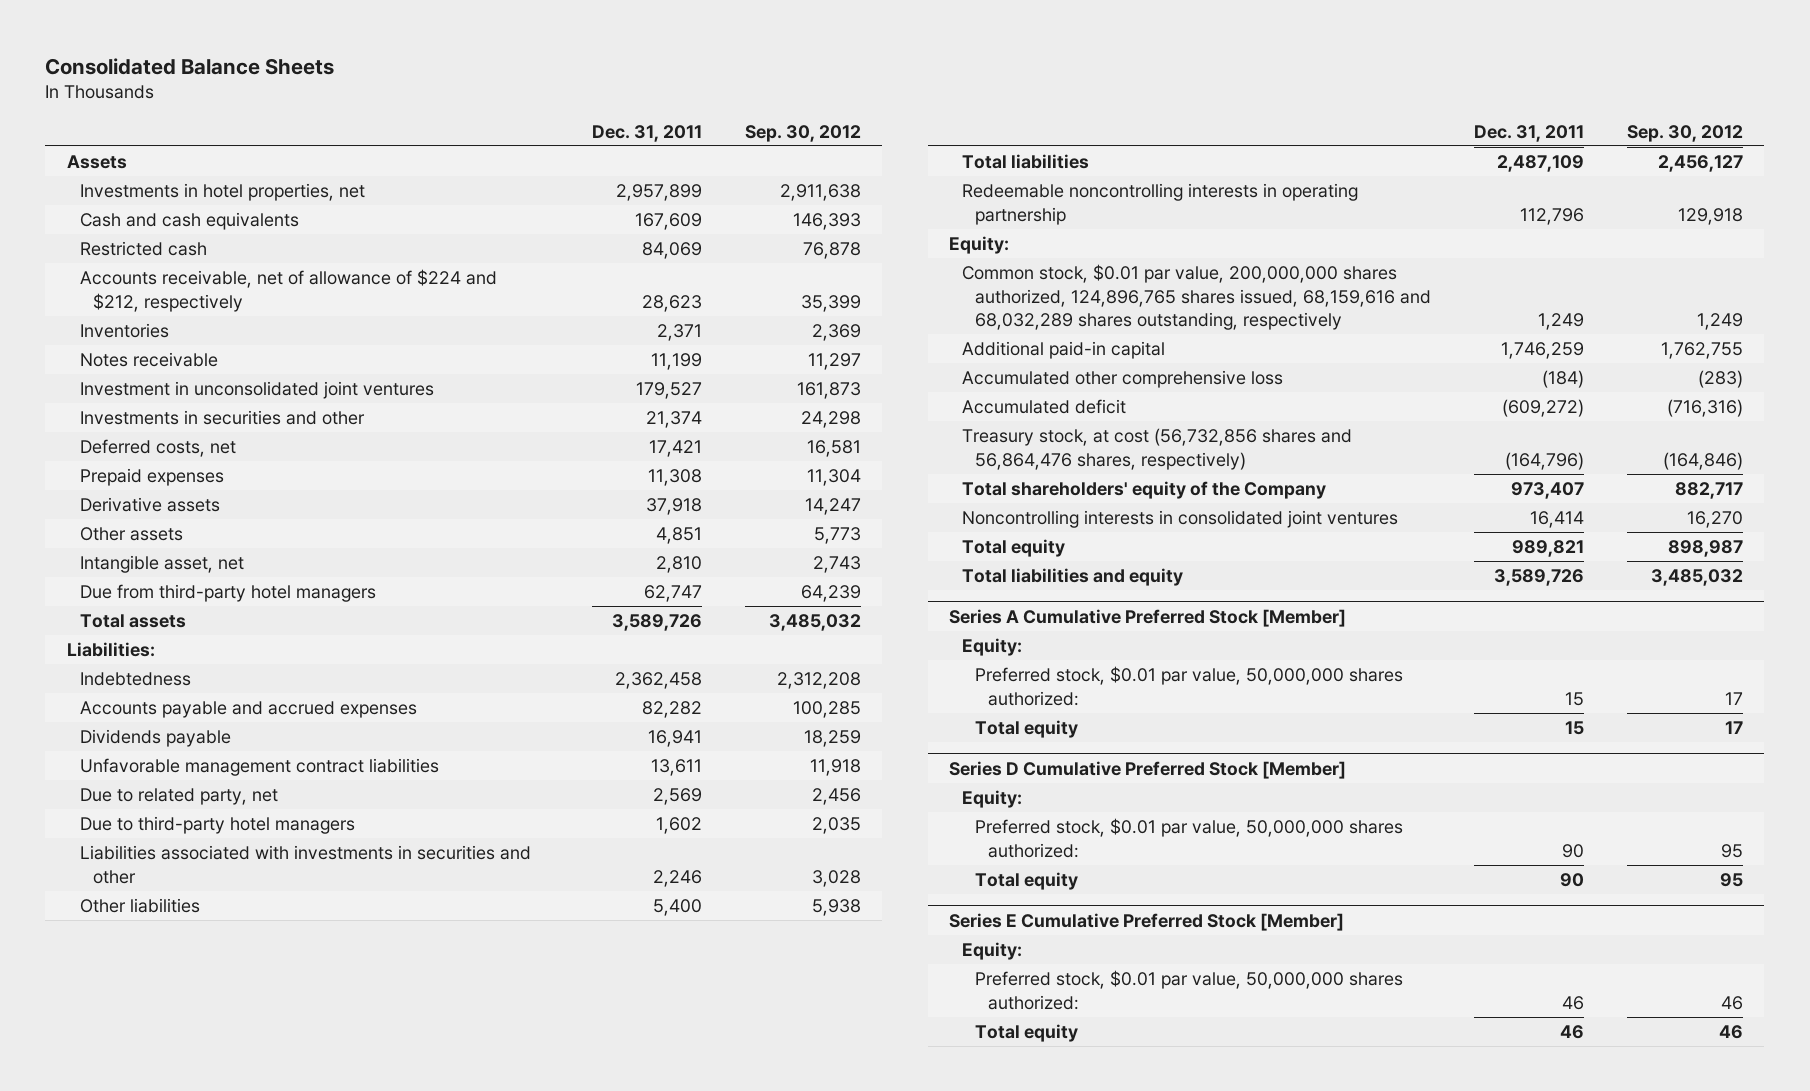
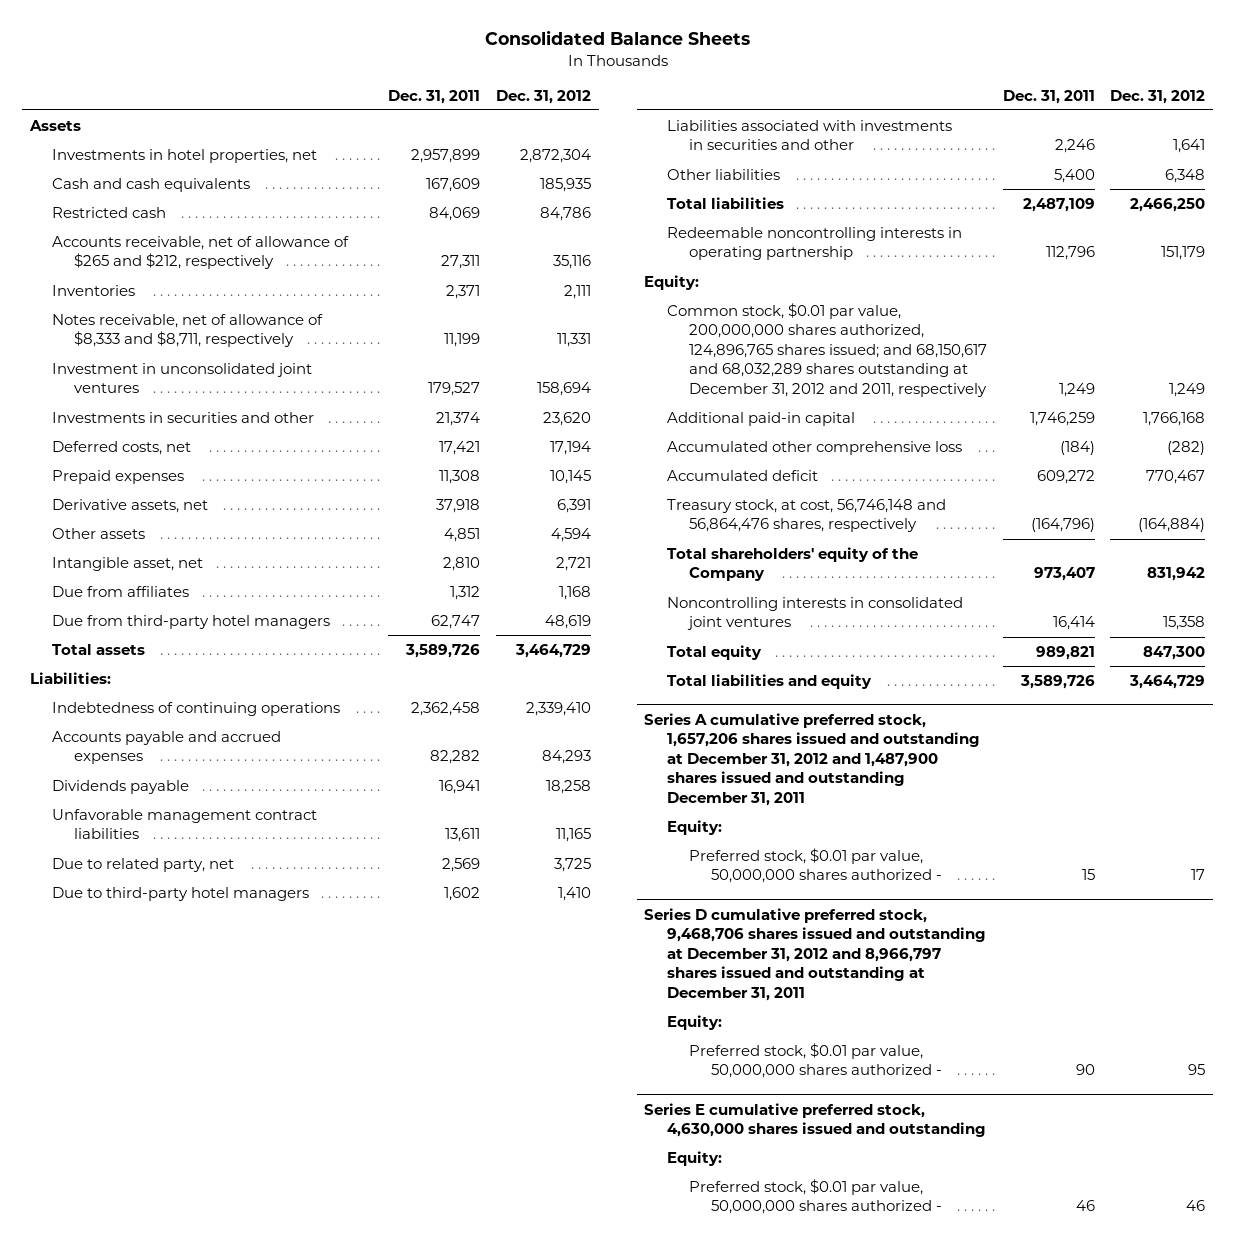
[744,124,861,142] Sep. 30, 2012 -> none
none -> [495,89,591,104] Dec. 31, 2012
[79,269,497,312] Accounts receivable, net of allowance of $224 and $212, respectively -> [52,235,350,270] Accounts receivable, net of allowance of $265 and $212, respectively
[641,294,702,312] 28,623 -> [441,255,481,270] 27,311
[79,352,218,368] Notes receivable -> [52,313,324,348] Notes receivable, net of allowance of $8,333 and $8,711, respectively
[79,497,220,513] Derivative assets -> [52,498,209,513] Derivative assets, net
none -> [52,585,190,597] Due from affiliates
[79,672,191,687] Indebtedness -> [52,701,341,716] Indebtedness of continuing operations
[961,264,1431,331] Common stock, $0.01 par value, 200,000,000 shares authorized, 124,896,765 shares issued, 68,159,616 and 68,032,289 shares outstanding, respectively -> [666,302,987,398] Common stock, $0.01 par value, 200,000,000 shares authorized, 124,896,765 shares issued; and 68,150,617 and 68,032,289 shares outstanding at December 31, 2012 and 2011, respectively
[1501,399,1584,418] (609,272) -> [1036,469,1095,484] 609,272
[961,428,1352,470] Treasury stock, at cost (56,732,856 shares and 56,864,476 shares, respectively) -> [666,498,946,533] Treasury stock, at cost, 56,746,148 and 56,864,476 shares, respectively
[949,608,1347,627] Series A Cumulative Preferred Stock [Member] -> none
none -> [644,712,980,806] Series A cumulative preferred stock, 1,657,206 shares issued and outstanding at December 31, 2012 and 1,487,900 shares issued and outstanding December 31, 2011
[974,720,1078,739] Total equity -> none
[949,760,1347,779] Series D Cumulative Preferred Stock [Member] -> none
[974,666,1403,706] Preferred stock, $0.01 par value, 50,000,000 shares authorized: -> [688,847,943,884] Preferred stock, $0.01 par value, 50,000,000 shares authorized -
none -> [644,907,986,1001] Series D cumulative preferred stock, 9,468,706 shares issued and outstanding at December 31, 2012 and 8,966,797 shares issued and outstanding at December 31, 2011
[974,872,1078,891] Total equity -> none
[949,912,1345,931] Series E Cumulative Preferred Stock [Member] -> none
[974,818,1403,858] Preferred stock, $0.01 par value, 50,000,000 shares authorized: -> [688,1042,943,1079] Preferred stock, $0.01 par value, 50,000,000 shares authorized -
none -> [644,1102,986,1138] Series E cumulative preferred stock, 4,630,000 shares issued and outstanding
[974,1024,1078,1043] Total equity -> none
[974,970,1403,1010] Preferred stock, $0.01 par value, 50,000,000 shares authorized: -> [688,1178,943,1215] Preferred stock, $0.01 par value, 50,000,000 shares authorized -

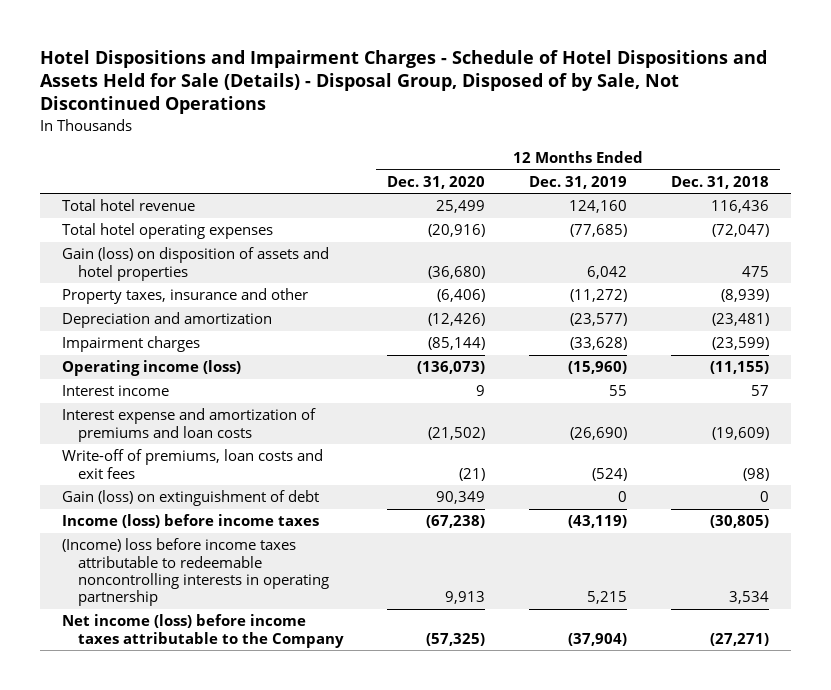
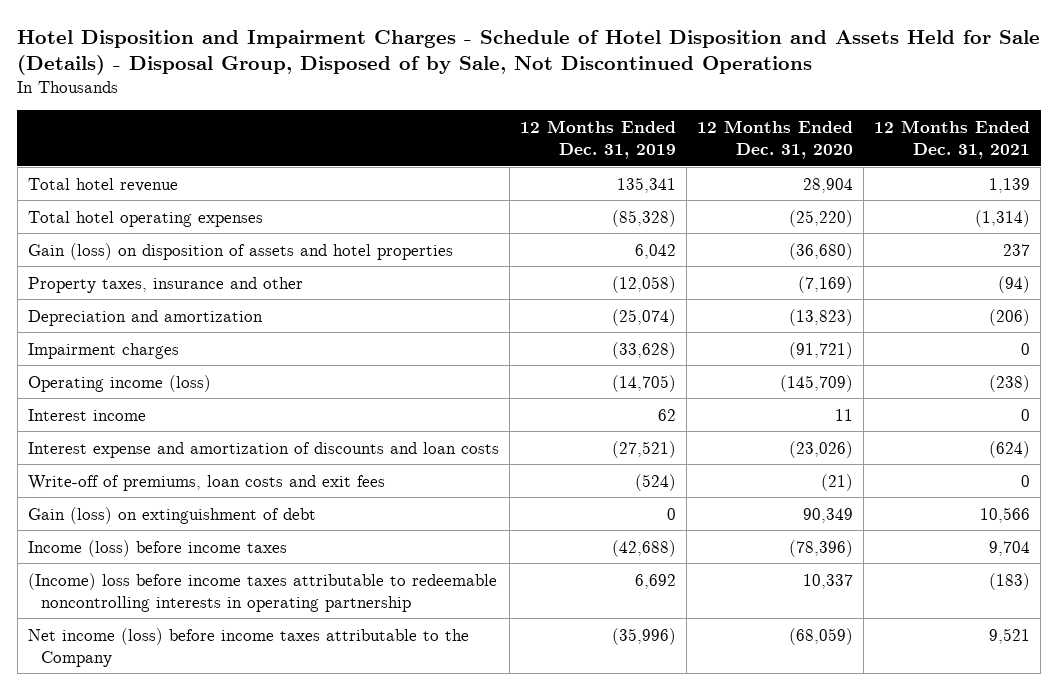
[40,49,768,115] Hotel Dispositions and Impairment Charges - Schedule of Hotel Dispositions and Assets Held for Sale (Details) - Disposal Group, Disposed of by Sale, Not Discontinued Operations -> [17,29,1041,76] Hotel Disposition and Impairment Charges - Schedule of Hotel Disposition and Assets Held for Sale (Details) - Disposal Group, Disposed of by Sale, Not Discontinued Operations
[670,175,769,189] Dec. 31, 2018 -> none
none -> [874,119,1031,159] 12 Months Ended Dec. 31, 2021
[436,200,486,214] 25,499 -> [803,177,854,193] 28,904
[569,200,628,214] 124,160 -> [617,176,677,193] 135,341
[428,224,486,238] (20,916) -> [789,209,854,227] (25,220)
[570,224,628,238] (77,685) -> [612,209,677,227] (85,328)
[437,289,486,303] (6,406) -> [798,275,854,293] (7,169)
[570,289,628,303] (11,272) -> [612,275,677,293] (12,058)
[428,313,486,327] (12,426) -> [789,308,854,326] (13,823)
[570,313,628,327] (23,577) -> [612,308,677,326] (25,074)
[428,337,486,351] (85,144) -> [789,341,854,359] (91,721)
[417,361,486,375] (136,073) -> [780,374,854,392] (145,709)
[568,361,628,375] (15,960) -> [612,374,677,392] (14,705)
[476,385,486,397] 9 -> [835,408,854,421] 11
[609,385,628,397] 55 -> [658,408,677,421] 62
[62,408,317,442] Interest expense and amortization of premiums and loan costs -> [27,441,499,458] Interest expense and amortization of discounts and loan costs
[428,426,486,440] (21,502) -> [789,440,854,458] (23,026)
[570,426,628,440] (26,690) -> [612,440,677,458] (27,521)
[426,515,486,529] (67,238) -> [789,539,854,557] (78,396)
[568,515,628,529] (43,119) -> [612,539,677,557] (42,688)
[445,591,486,605] 9,913 -> [803,573,854,589] 10,337
[587,591,628,605] 5,215 -> [635,573,677,589] 6,692
[426,632,486,646] (57,325) -> [789,627,854,645] (68,059)
[568,632,628,646] (37,904) -> [612,627,677,645] (35,996)

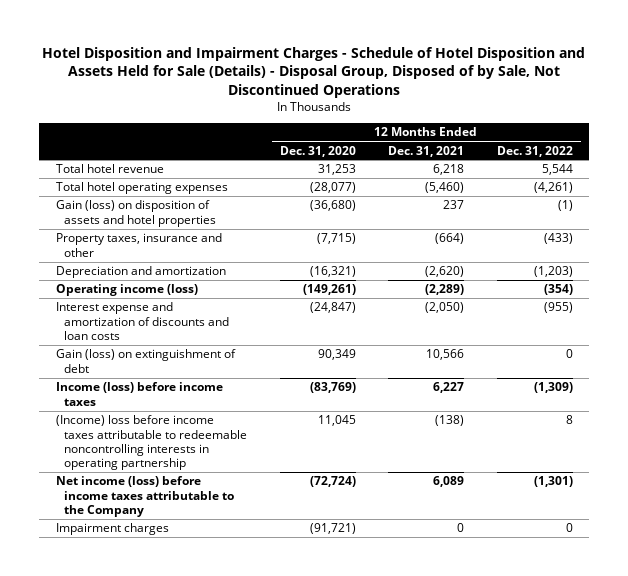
[520,119,677,159] 12 Months Ended Dec. 31, 2019 -> none
none -> [496,145,573,157] Dec. 31, 2022
[803,177,854,193] 28,904 -> [317,164,356,176] 31,253
[989,177,1031,193] 1,139 -> [433,164,465,176] 6,218
[789,209,854,227] (25,220) -> [309,182,356,194] (28,077)
[975,209,1031,227] (1,314) -> [425,182,465,194] (5,460)
[27,408,146,421] Interest income -> none
[27,474,385,491] Write-off of premiums, loan costs and exit fees -> none
[798,275,854,293] (7,169) -> [316,233,356,245] (7,715)
[998,275,1031,293] (94) -> [435,233,465,245] (664)
[789,308,854,326] (13,823) -> [309,266,356,278] (16,321)
[989,308,1031,326] (206) -> [425,266,465,278] (2,620)
[780,374,854,392] (145,709) -> [302,284,356,296] (149,261)
[989,374,1031,392] (238) -> [425,284,465,296] (2,289)
[789,440,854,458] (23,026) -> [309,302,356,314] (24,847)
[989,440,1031,458] (624) -> [425,302,465,314] (2,050)
[789,539,854,557] (78,396) -> [309,382,356,394] (83,769)
[989,540,1031,556] 9,704 -> [433,382,465,394] 6,227
[803,573,854,589] 10,337 -> [317,415,356,427] 11,045
[989,572,1031,590] (183) -> [435,415,465,427] (138)
[789,627,854,645] (68,059) -> [309,476,356,488] (72,724)
[989,627,1031,644] 9,521 -> [433,476,465,488] 6,089
[27,342,179,359] Impairment charges -> [55,523,169,536] Impairment charges

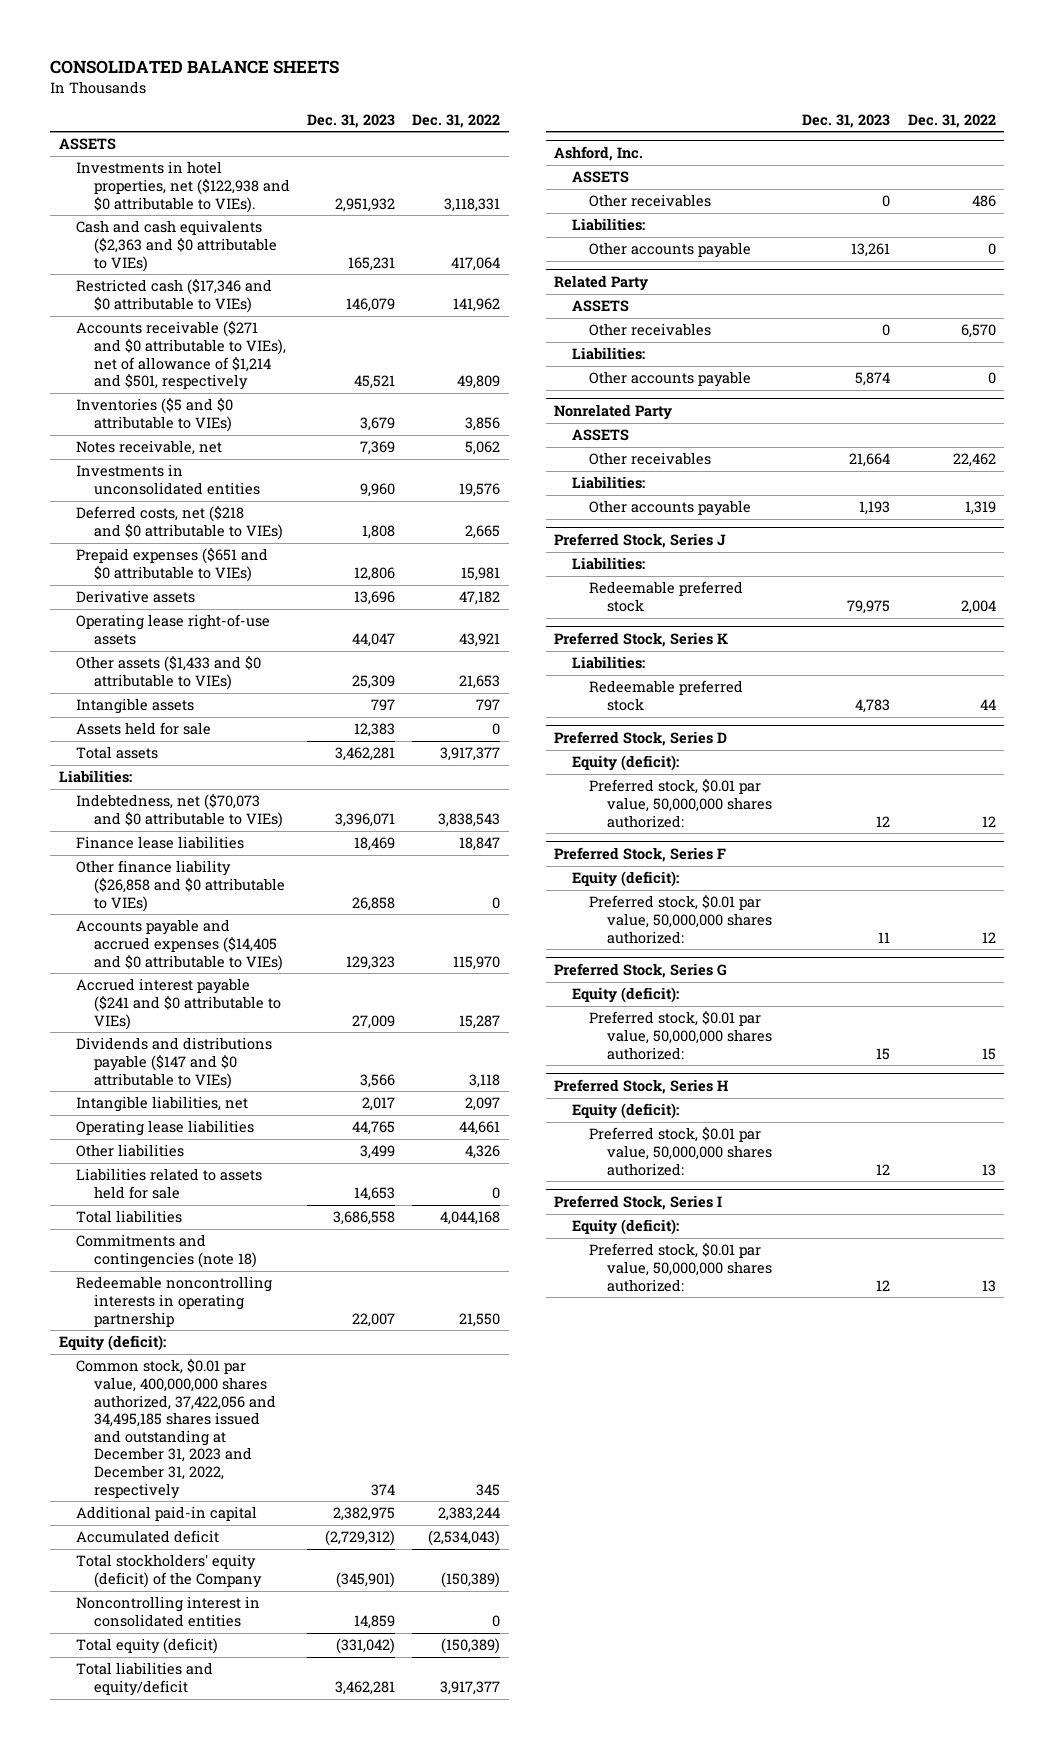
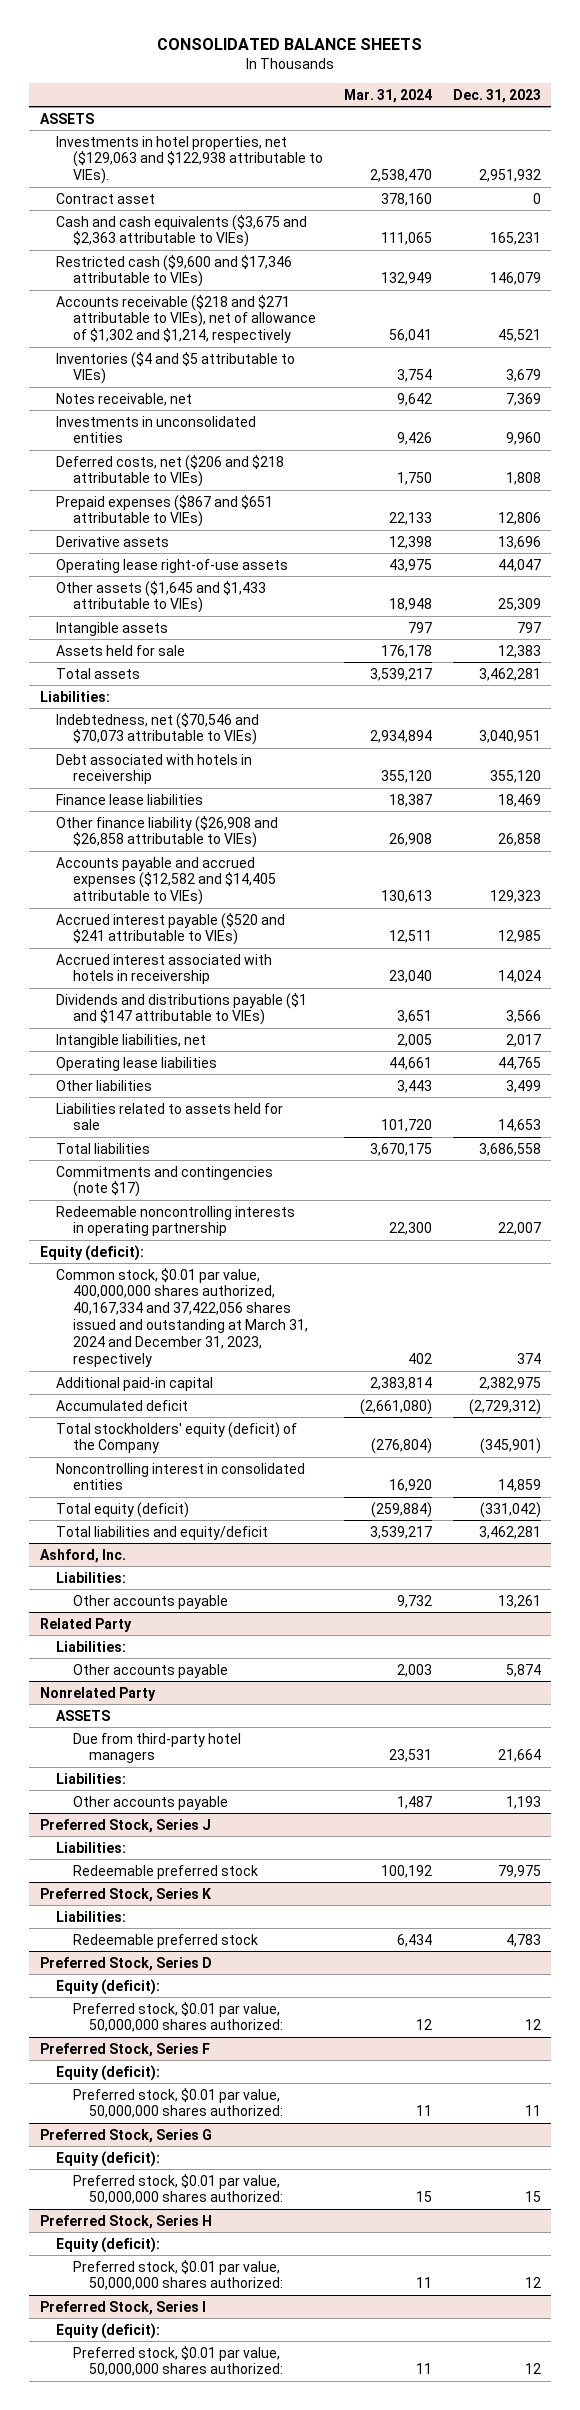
[412,113,501,128] Dec. 31, 2022 -> none
none -> [343,88,432,103] Mar. 31, 2024
[76,161,290,213] Investments in hotel properties, net ($122,938 and $0 attributable to VIEs). -> [56,135,323,185] Investments in hotel properties, net ($129,063 and $122,938 attributable to VIEs).
none -> [56,192,156,204] Contract asset
[76,220,277,272] Cash and cash equivalents ($2,363 and $0 attributable to VIEs) -> [56,214,308,248] Cash and cash equivalents ($3,675 and $2,363 attributable to VIEs)
[76,279,273,313] Restricted cash ($17,346 and $0 attributable to VIEs) -> [56,254,293,288] Restricted cash ($9,600 and $17,346 attributable to VIEs)
[76,321,286,391] Accounts receivable ($271 and $0 attributable to VIEs), net of allowance of $1,214 and $501, respectively -> [56,294,316,344] Accounts receivable ($218 and $271 attributable to VIEs), net of allowance of $1,302 and $1,214, respectively
[76,398,234,432] Inventories ($5 and $0 attributable to VIEs) -> [56,351,296,385] Inventories ($4 and $5 attributable to VIEs)
[76,506,283,540] Deferred costs, net ($218 and $0 attributable to VIEs) -> [56,454,285,488] Deferred costs, net ($206 and $218 attributable to VIEs)
[76,548,269,582] Prepaid expenses ($651 and $0 attributable to VIEs) -> [56,494,274,528] Prepaid expenses ($867 and $651 attributable to VIEs)
[76,656,262,690] Other assets ($1,433 and $0 attributable to VIEs) -> [56,580,267,614] Other assets ($1,645 and $1,433 attributable to VIEs)
[76,794,283,828] Indebtedness, net ($70,073 and $0 attributable to VIEs) -> [56,712,260,746] Indebtedness, net ($70,546 and $70,073 attributable to VIEs)
[335,812,396,827] 3,396,071 -> [478,730,541,744] 3,040,951
none -> [56,753,253,785] Debt associated with hotels in receivership
[76,860,285,912] Other finance liability ($26,858 and $0 attributable to VIEs) -> [56,815,279,849] Other finance liability ($26,908 and $26,858 attributable to VIEs)
[76,919,283,971] Accounts payable and accrued expenses ($14,405 and $0 attributable to VIEs) -> [56,856,276,906] Accounts payable and accrued expenses ($12,582 and $14,405 attributable to VIEs)
[76,978,281,1030] Accrued interest payable ($241 and $0 attributable to VIEs) -> [56,912,286,946] Accrued interest payable ($520 and $241 attributable to VIEs)
[352,1014,396,1029] 27,009 -> [497,930,541,944] 12,985
none -> [56,953,273,985] Accrued interest associated with hotels in receivership
[76,1037,273,1089] Dividends and distributions payable ($147 and $0 attributable to VIEs) -> [56,992,308,1026] Dividends and distributions payable ($1 and $147 attributable to VIEs)
[76,1234,257,1268] Commitments and contingencies (note 18) -> [56,1165,274,1198] Commitments and contingencies (note $17)
[76,1359,276,1499] Common stock, $0.01 par value, 400,000,000 shares authorized, 37,422,056 and 34,495,185 shares issued and outstanding at December 31, 2023 and December 31, 2022, respectively -> [56,1267,308,1367] Common stock, $0.01 par value, 400,000,000 shares authorized, 40,167,334 and 37,422,056 shares issued and outstanding at March 31, 2024 and December 31, 2023, respectively
[571,171,629,184] ASSETS -> none
[589,194,712,208] Other receivables -> none
[571,300,629,313] ASSETS -> none
[589,323,712,337] Other receivables -> none
[589,452,712,466] Other receivables -> [72,1732,241,1764] Due from third-party hotel managers

